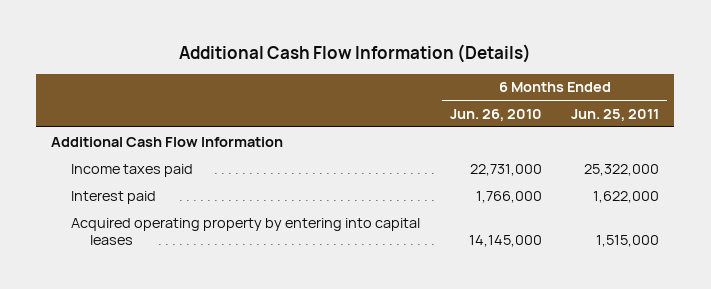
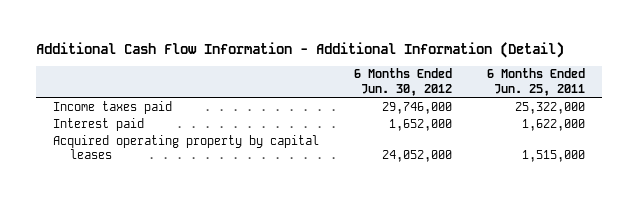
[179,44,532,64] Additional Cash Flow Information (Details) -> [35,42,564,59] Additional Cash Flow Information - Additional Information (Detail)
[449,108,542,121] Jun. 26, 2010 -> none
none -> [354,68,453,96] 6 Months Ended Jun. 30, 2012
[51,136,284,147] Additional Cash Flow Information -> none
[70,217,420,245] Acquired operating property by entering into capital leases -> [53,134,320,159] Acquired operating property by capital leases

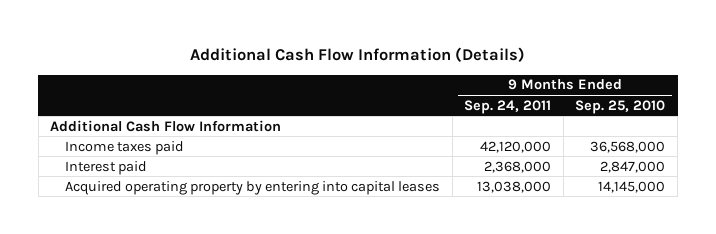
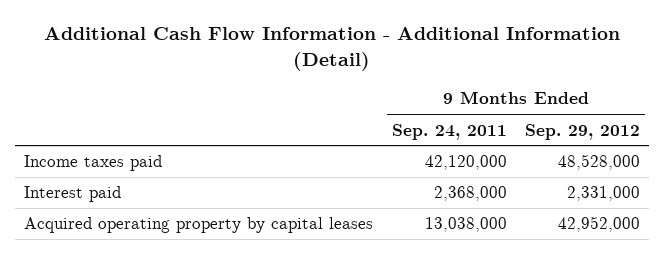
[189,47,525,63] Additional Cash Flow Information (Details) -> [44,27,621,72] Additional Cash Flow Information - Additional Information (Detail)
[575,99,666,114] Sep. 25, 2010 -> none
none -> [525,123,641,140] Sep. 29, 2012
[50,119,282,132] Additional Cash Flow Information -> none
[64,180,440,195] Acquired operating property by entering into capital leases -> [23,217,373,234] Acquired operating property by capital leases

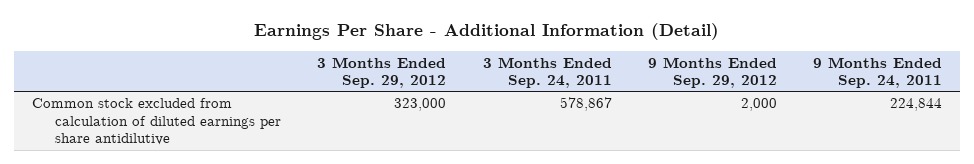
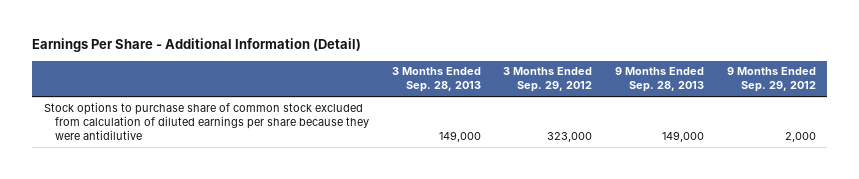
[482,56,612,89] 3 Months Ended Sep. 24, 2011 -> none
[812,56,942,89] 9 Months Ended Sep. 24, 2011 -> none
none -> [391,67,481,93] 3 Months Ended Sep. 28, 2013
none -> [614,67,704,93] 9 Months Ended Sep. 28, 2013
[31,98,282,146] Common stock excluded from calculation of diluted earnings per share antidilutive -> [43,101,369,141] Stock options to purchase share of common stock excluded from calculation of diluted earnings per share because they were antidilutive

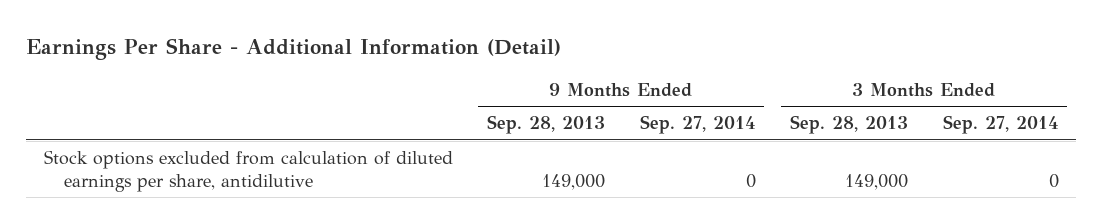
[503,67,593,93] 3 Months Ended Sep. 29, 2012 -> none
[726,67,816,93] 9 Months Ended Sep. 29, 2012 -> none
none -> [639,115,756,135] Sep. 27, 2014
none -> [942,115,1059,135] Sep. 27, 2014
[43,101,369,141] Stock options to purchase share of common stock excluded from calculation of diluted earnings per share because they were antidilutive -> [43,150,453,192] Stock options excluded from calculation of diluted earnings per share, antidilutive

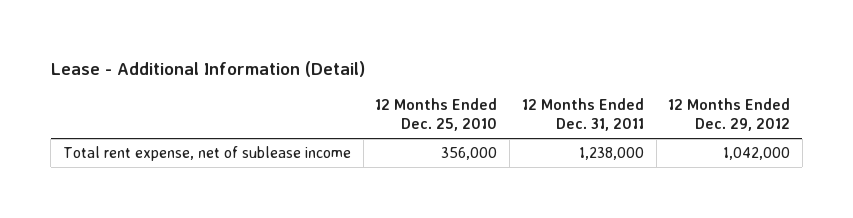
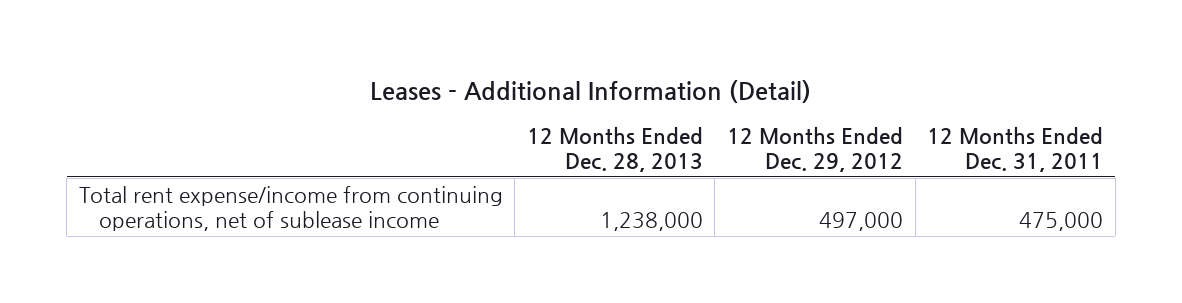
[50,61,365,78] Lease - Additional Information (Detail) -> [369,79,811,103] Leases - Additional Information (Detail)
[375,98,498,132] 12 Months Ended Dec. 25, 2010 -> none
none -> [526,126,703,172] 12 Months Ended Dec. 28, 2013
[63,146,352,162] Total rent expense, net of sublease income -> [78,185,503,231] Total rent expense/income from continuing operations, net of sublease income
[578,147,644,161] 1,238,000 -> [1019,211,1104,231] 475,000
[723,147,791,161] 1,042,000 -> [819,211,904,231] 497,000

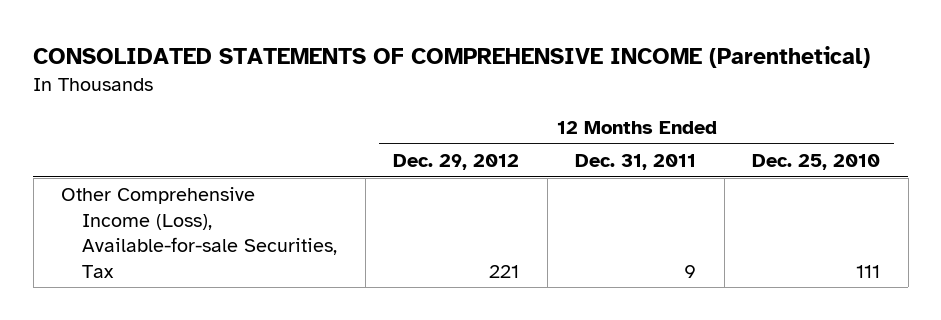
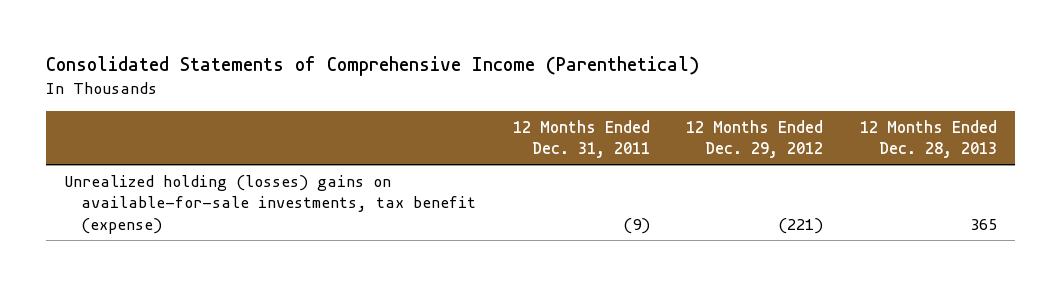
[33,45,871,68] CONSOLIDATED STATEMENTS OF COMPREHENSIVE INCOME (Parenthetical) -> [45,56,699,77] Consolidated Statements of Comprehensive Income (Parenthetical)
[752,154,881,171] Dec. 25, 2010 -> none
none -> [859,119,997,158] 12 Months Ended Dec. 28, 2013
[61,187,338,278] Other Comprehensive Income (Loss), Available-for-sale Securities, Tax -> [63,174,476,234] Unrealized holding (losses) gains on available-for-sale investments, tax benefit (expense)
[489,264,520,278] 221 -> [778,217,824,234] (221)
[684,264,697,278] 9 -> [622,217,650,234] (9)

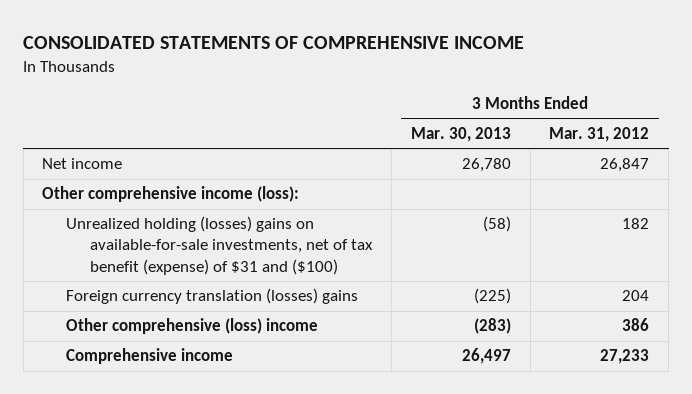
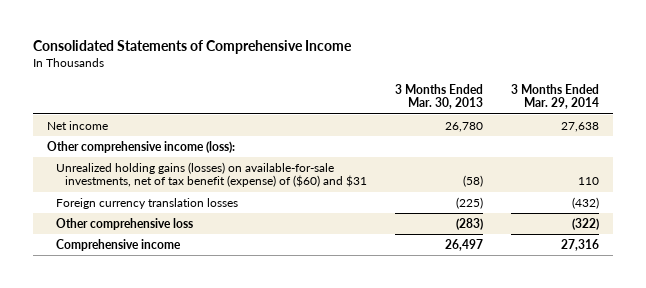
[23,36,525,50] CONSOLIDATED STATEMENTS OF COMPREHENSIVE INCOME -> [33,40,353,55] Consolidated Statements of Comprehensive Income
[549,126,650,142] Mar. 31, 2012 -> none
none -> [510,83,599,110] 3 Months Ended Mar. 29, 2014
[66,216,374,275] Unrealized holding (losses) gains on available-for-sale investments, net of tax benefit (expense) of $31 and ($100) -> [56,161,368,188] Unrealized holding gains (losses) on available-for-sale investments, net of tax benefit (expense) of ($60) and $31
[66,288,359,305] Foreign currency translation (losses) gains -> [56,197,239,209] Foreign currency translation losses
[66,318,319,335] Other comprehensive (loss) income -> [56,217,194,230] Other comprehensive loss

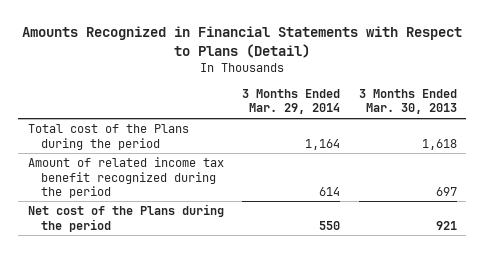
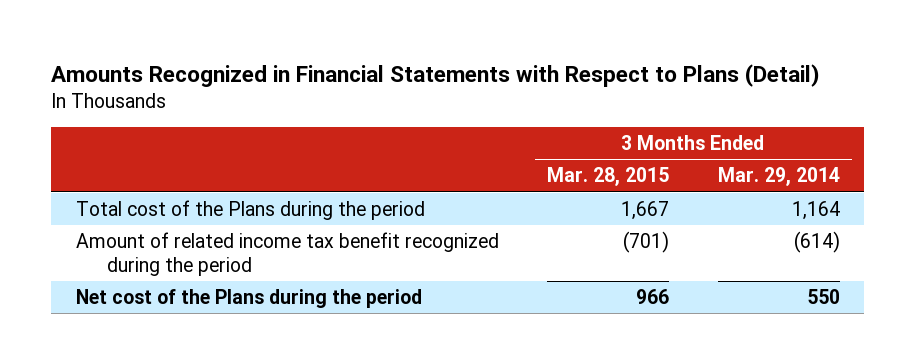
[358,89,457,115] 3 Months Ended Mar. 30, 2013 -> none
none -> [547,167,670,187] Mar. 28, 2015
[319,186,341,196] 614 -> [793,230,840,253] (614)

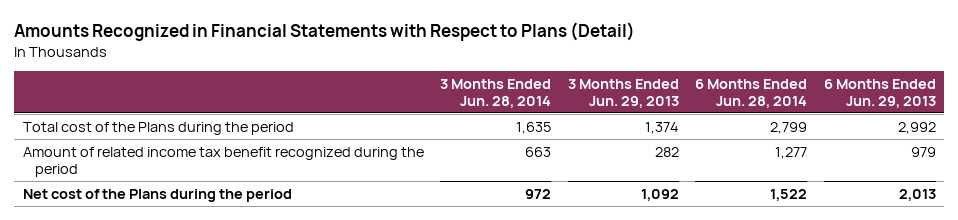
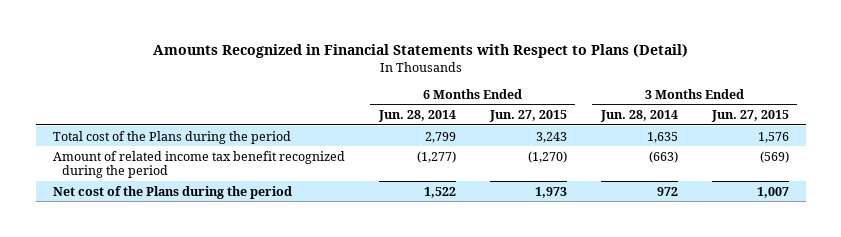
[567,78,679,108] 3 Months Ended Jun. 29, 2013 -> none
[823,78,936,108] 6 Months Ended Jun. 29, 2013 -> none
none -> [488,109,567,122] Jun. 27, 2015
none -> [710,109,789,122] Jun. 27, 2015
[525,146,552,157] 663 -> [648,150,678,163] (663)
[775,146,808,159] 1,277 -> [416,150,456,163] (1,277)

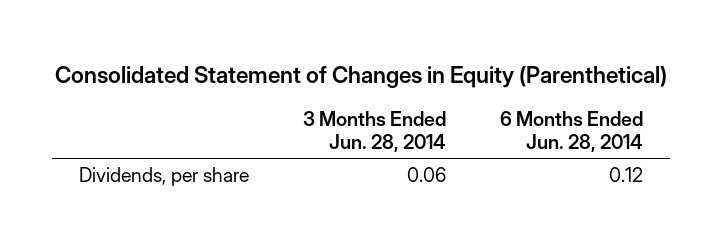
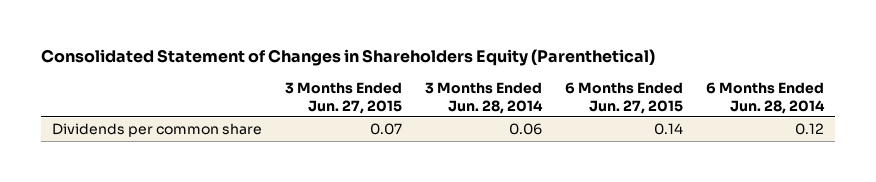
[55,65,668,88] Consolidated Statement of Changes in Equity (Parenthetical) -> [40,49,655,67] Consolidated Statement of Changes in Shareholders Equity (Parenthetical)
none -> [285,81,403,114] 3 Months Ended Jun. 27, 2015
none -> [564,81,683,114] 6 Months Ended Jun. 27, 2015
[78,167,249,187] Dividends, per share -> [52,123,263,138] Dividends per common share

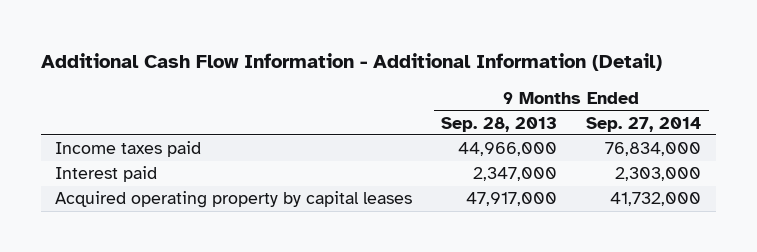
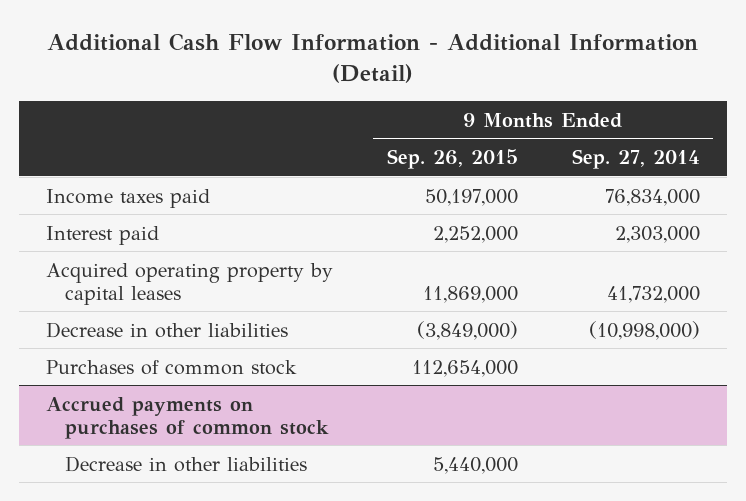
[441,116,558,132] Sep. 28, 2013 -> none
none -> [386,149,518,170] Sep. 26, 2015
none -> [46,321,289,338] Decrease in other liabilities
none -> [46,359,298,375] Purchases of common stock
none -> [46,396,329,439] Accrued payments on purchases of common stock
none -> [64,455,307,472] Decrease in other liabilities

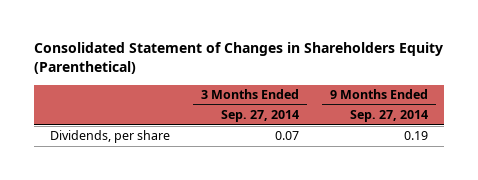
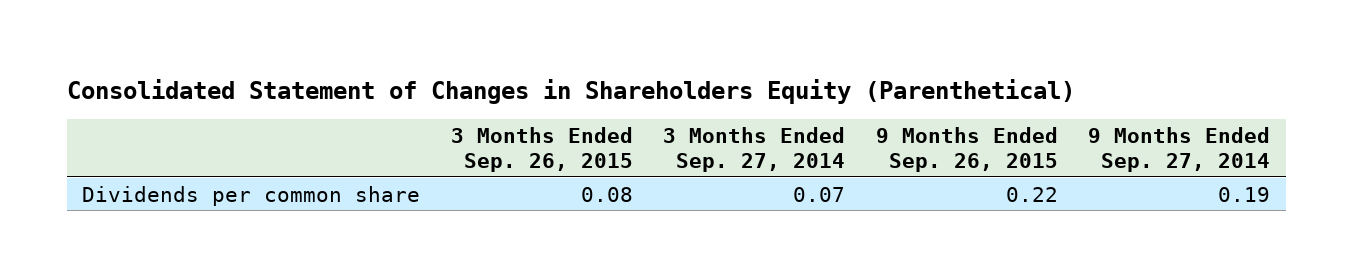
none -> [450,126,633,172] 3 Months Ended Sep. 26, 2015
none -> [875,126,1058,172] 9 Months Ended Sep. 26, 2015
[49,130,170,144] Dividends, per share -> [82,185,421,206] Dividends per common share

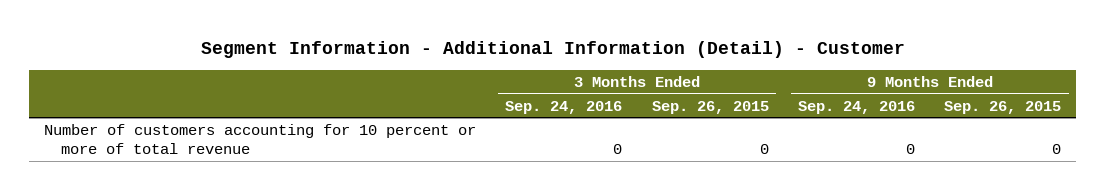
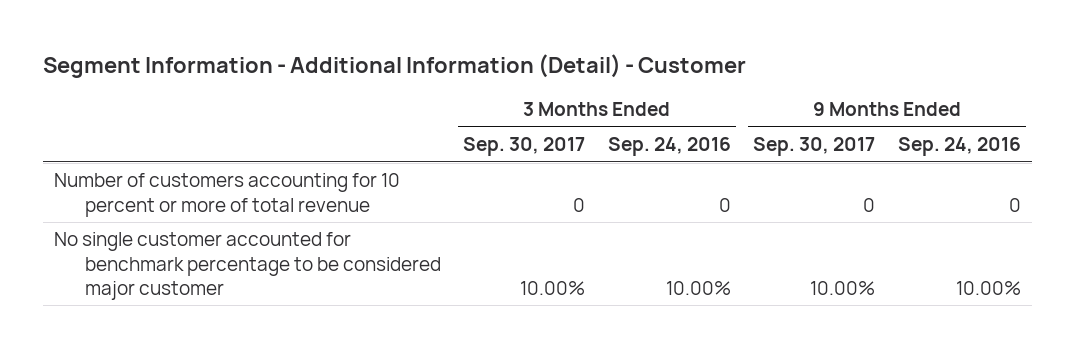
[651,100,769,114] Sep. 26, 2015 -> none
[944,100,1062,114] Sep. 26, 2015 -> none
none -> [463,137,586,157] Sep. 30, 2017
none -> [753,137,876,157] Sep. 30, 2017
none -> [54,232,441,300] No single customer accounted for benchmark percentage to be considered major customer

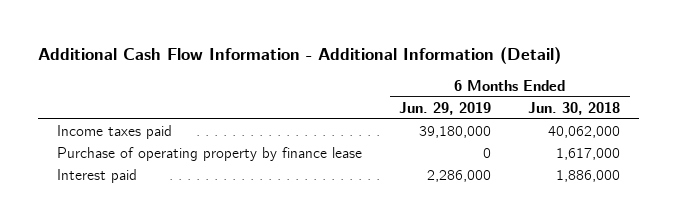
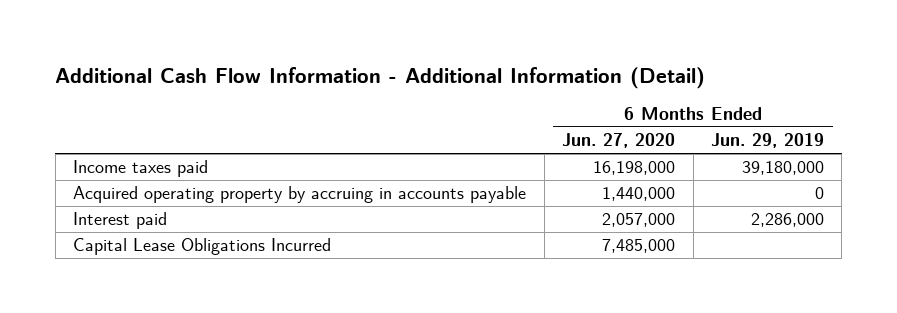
[528,101,621,115] Jun. 30, 2018 -> none
none -> [562,133,676,149] Jun. 27, 2020
[56,146,362,161] Purchase of operating property by finance lease -> none
none -> [73,186,527,204] Acquired operating property by accruing in accounts payable
none -> [73,238,332,256] Capital Lease Obligations Incurred

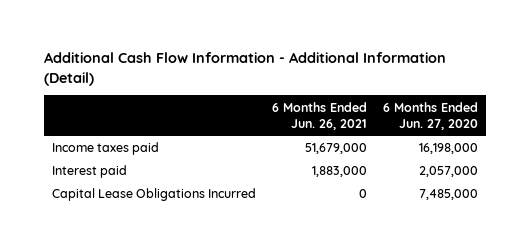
[710,133,824,149] Jun. 29, 2019 -> none
none -> [271,101,367,130] 6 Months Ended Jun. 26, 2021
[73,186,527,204] Acquired operating property by accruing in accounts payable -> none

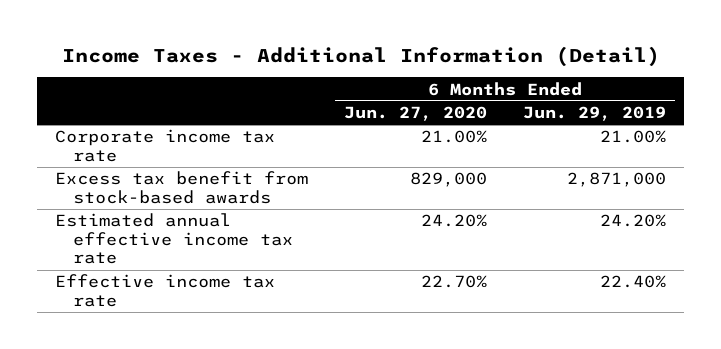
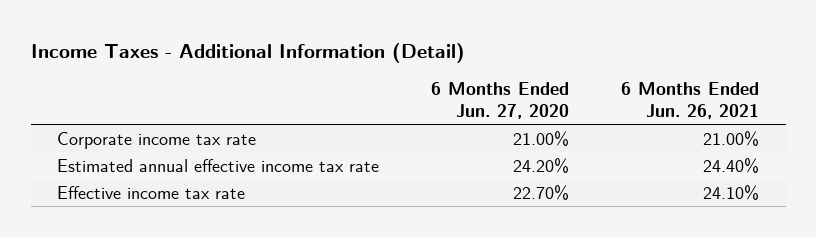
[523,106,667,122] Jun. 29, 2019 -> none
none -> [621,82,760,119] 6 Months Ended Jun. 26, 2021
[54,171,308,204] Excess tax benefit from stock-based awards -> none

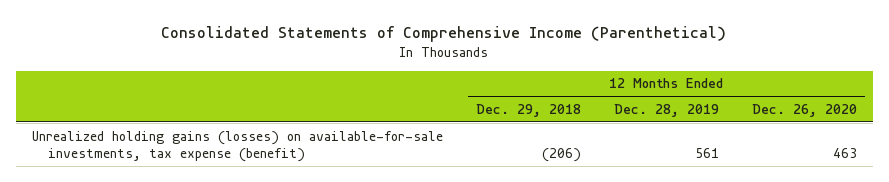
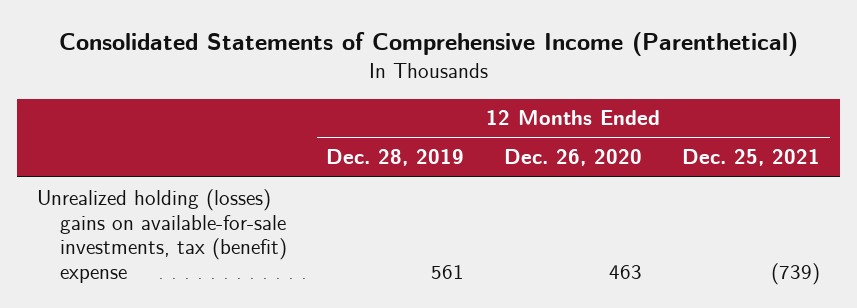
[476,104,582,118] Dec. 29, 2018 -> none
none -> [681,149,820,167] Dec. 25, 2021
[32,130,444,162] Unrealized holding gains (losses) on available-for-sale investments, tax expense (benefit) -> [37,188,287,284] Unrealized holding (losses) gains on available-for-sale investments, tax (benefit) expense

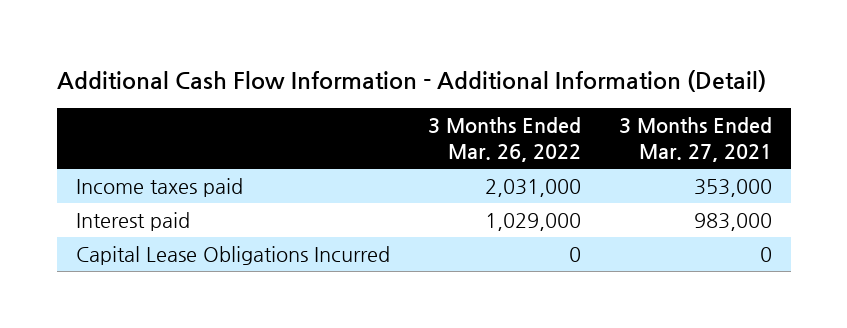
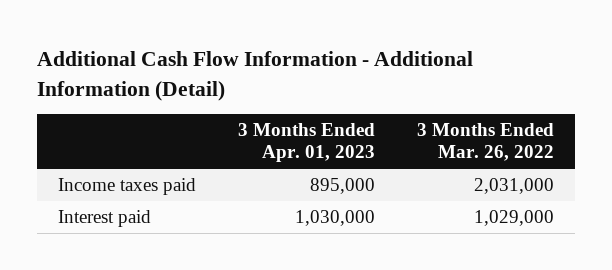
[618,117,772,163] 3 Months Ended Mar. 27, 2021 -> none
none -> [237,123,375,163] 3 Months Ended Apr. 01, 2023
[75,245,390,265] Capital Lease Obligations Incurred -> none

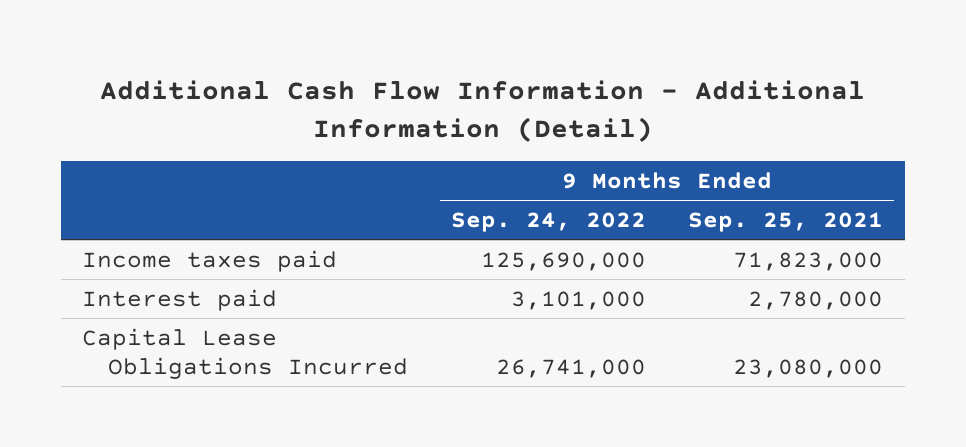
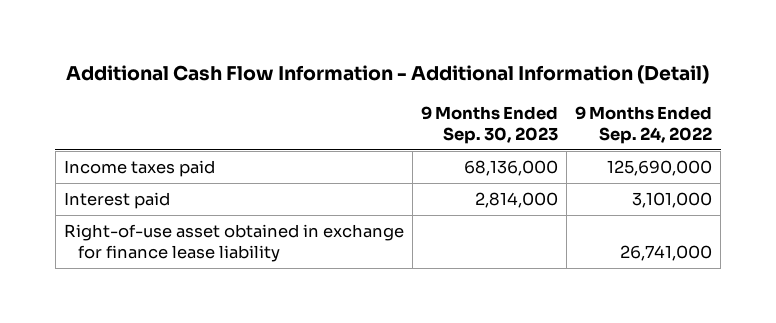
[688,211,884,232] Sep. 25, 2021 -> none
none -> [420,105,558,144] 9 Months Ended Sep. 30, 2023
[82,327,409,379] Capital Lease Obligations Incurred -> [63,223,404,262] Right-of-use asset obtained in exchange for finance lease liability

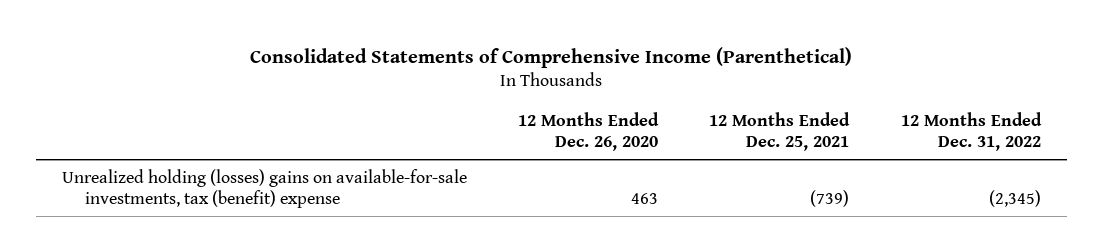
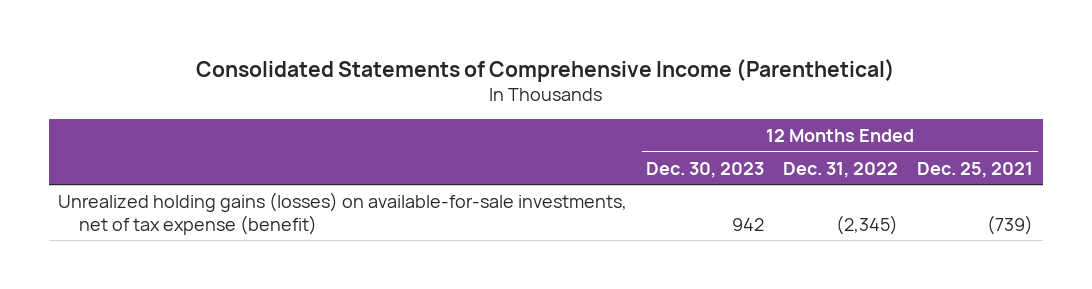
[517,112,659,152] 12 Months Ended Dec. 26, 2020 -> none
none -> [646,161,765,178] Dec. 30, 2023
[61,168,467,208] Unrealized holding (losses) gains on available-for-sale investments, tax (benefit) expense -> [58,191,628,235] Unrealized holding gains (losses) on available-for-sale investments, net of tax expense (benefit)

